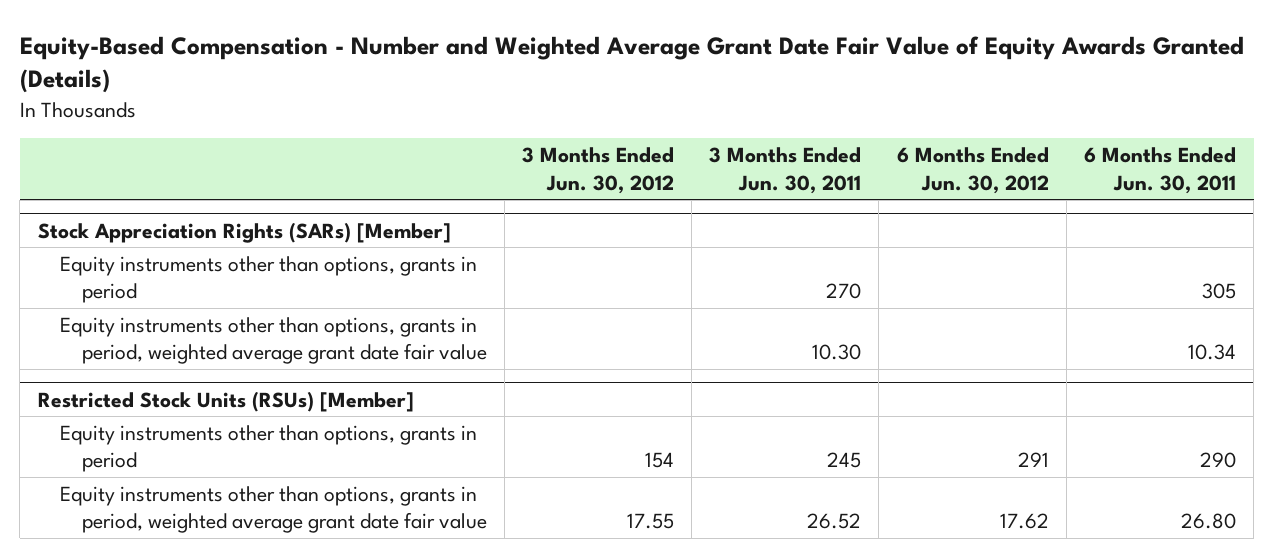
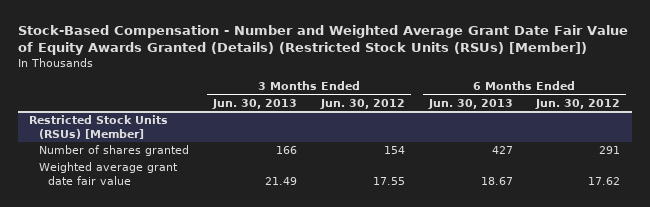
[19,35,1244,94] Equity-Based Compensation - Number and Weighted Average Grant Date Fair Value of Equity Awards Granted (Details) -> [17,24,628,55] Stock-Based Compensation - Number and Weighted Average Grant Date Fair Value of Equity Awards Granted (Details) (Restricted Stock Units (RSUs) [Member])
[709,147,862,194] 3 Months Ended Jun. 30, 2011 -> none
[1084,147,1237,194] 6 Months Ended Jun. 30, 2011 -> none
none -> [211,98,297,109] Jun. 30, 2013
none -> [427,98,513,109] Jun. 30, 2013
[37,221,451,243] Stock Appreciation Rights (SARs) [Member] -> none
[59,255,477,304] Equity instruments other than options, grants in period -> none
[59,316,487,365] Equity instruments other than options, grants in period, weighted average grant date fair value -> none
[59,424,477,473] Equity instruments other than options, grants in period -> [38,145,189,157] Number of shares granted
[59,485,487,534] Equity instruments other than options, grants in period, weighted average grant date fair value -> [38,162,178,185] Weighted average grant date fair value

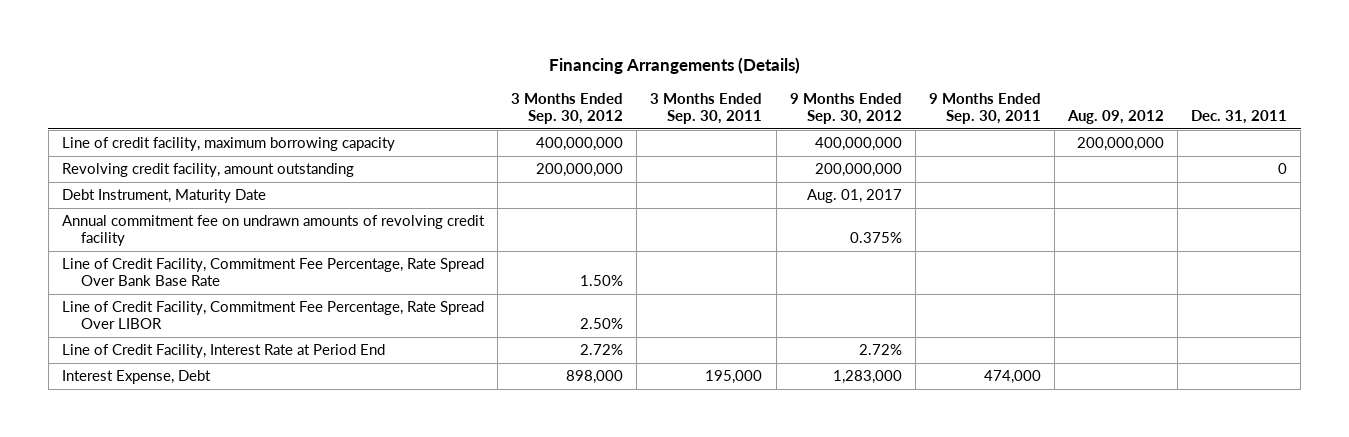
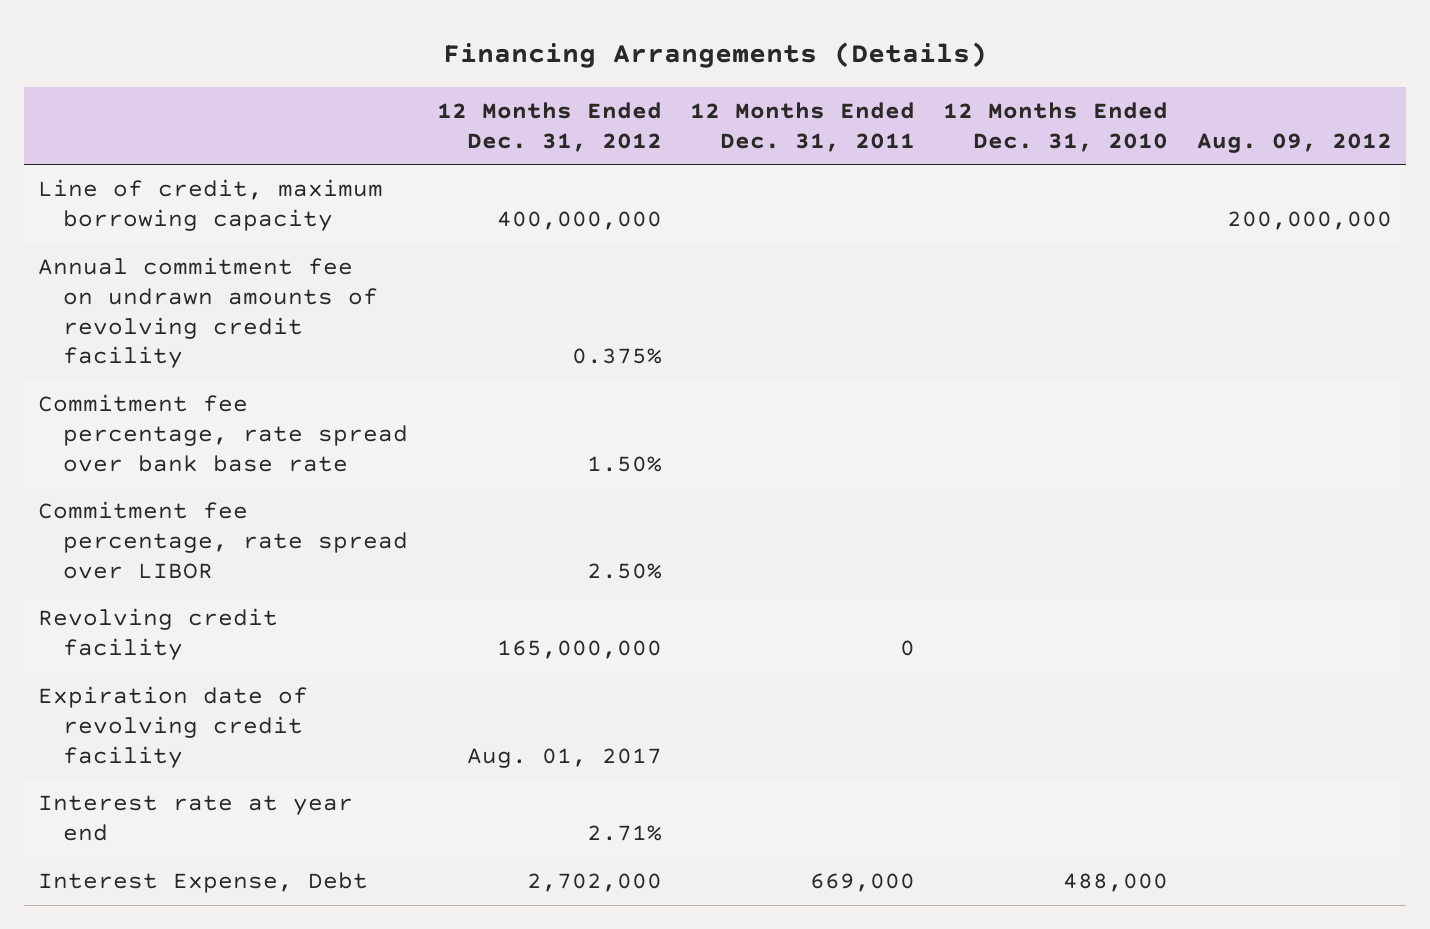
[511,92,624,124] 3 Months Ended Sep. 30, 2012 -> none
[650,92,763,124] 3 Months Ended Sep. 30, 2011 -> none
[789,92,902,124] 9 Months Ended Sep. 30, 2012 -> none
[928,92,1041,124] 9 Months Ended Sep. 30, 2011 -> none
[1191,109,1288,124] Dec. 31, 2011 -> none
none -> [436,102,662,152] 12 Months Ended Dec. 31, 2012
none -> [690,102,916,152] 12 Months Ended Dec. 31, 2011
none -> [943,102,1169,152] 12 Months Ended Dec. 31, 2010
[61,163,354,178] Revolving credit facility, amount outstanding -> none
[61,189,266,204] Debt Instrument, Maturity Date -> none
[61,137,395,152] Line of credit facility, maximum borrowing capacity -> [37,179,383,231] Line of credit, maximum borrowing capacity
[61,258,484,287] Line of Credit Facility, Commitment Fee Percentage, Rate Spread Over Bank Base Rate -> [37,394,409,472] Commitment fee percentage, rate spread over bank base rate
[61,301,484,330] Line of Credit Facility, Commitment Fee Percentage, Rate Spread Over LIBOR -> [37,501,409,579] Commitment fee percentage, rate spread over LIBOR
none -> [37,608,278,660] Revolving credit facility
none -> [37,686,308,768] Expiration date of revolving credit facility
[61,344,385,359] Line of Credit Facility, Interest Rate at Period End -> [37,795,353,841] Interest rate at year end

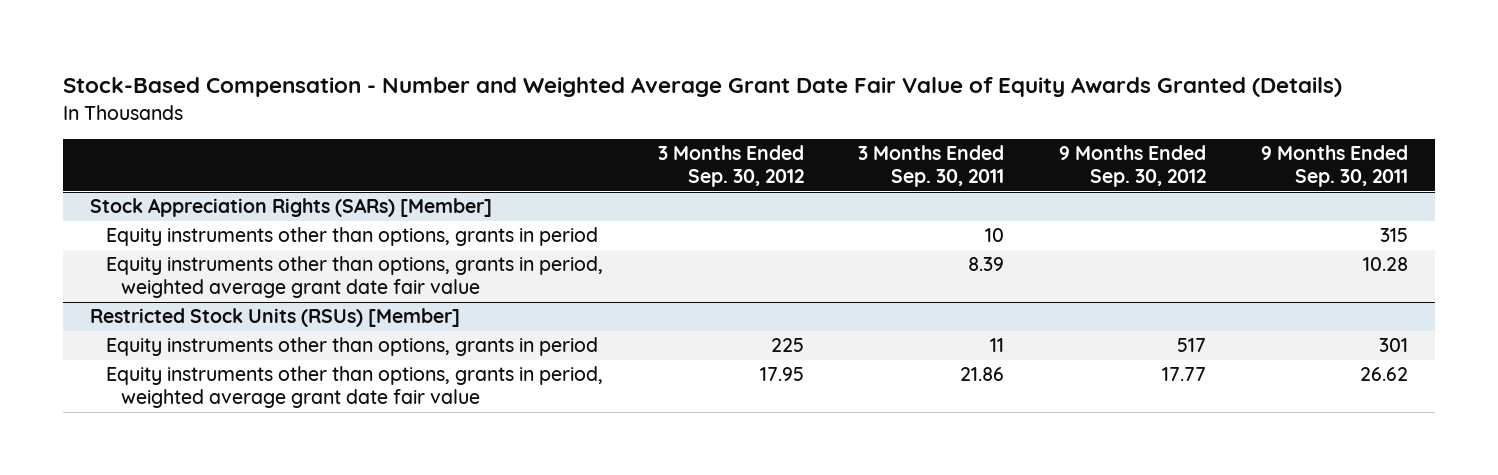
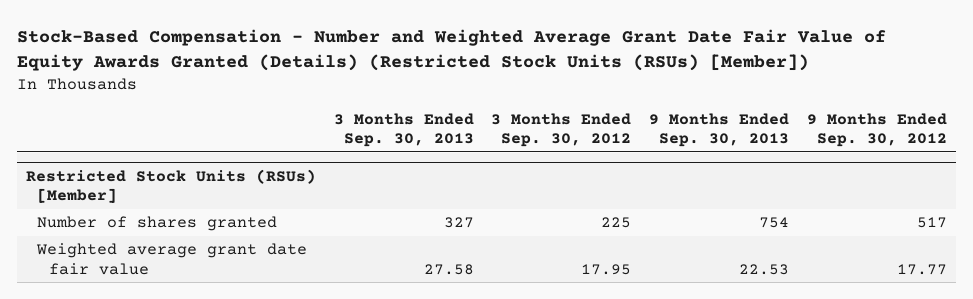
[62,77,1342,98] Stock-Based Compensation - Number and Weighted Average Grant Date Fair Value of Equity Awards Granted (Details) -> [16,29,886,72] Stock-Based Compensation - Number and Weighted Average Grant Date Fair Value of Equity Awards Granted (Details) (Restricted Stock Units (RSUs) [Member])
[858,145,1005,188] 3 Months Ended Sep. 30, 2011 -> none
[1260,145,1408,188] 9 Months Ended Sep. 30, 2011 -> none
none -> [333,112,474,148] 3 Months Ended Sep. 30, 2013
none -> [649,112,790,148] 9 Months Ended Sep. 30, 2013
[90,198,493,218] Stock Appreciation Rights (SARs) [Member] -> none
[105,227,598,247] Equity instruments other than options, grants in period -> none
[105,256,603,299] Equity instruments other than options, grants in period, weighted average grant date fair value -> none
[105,337,598,357] Equity instruments other than options, grants in period -> [37,216,278,232] Number of shares granted
[105,366,603,409] Equity instruments other than options, grants in period, weighted average grant date fair value -> [36,243,308,275] Weighted average grant date fair value

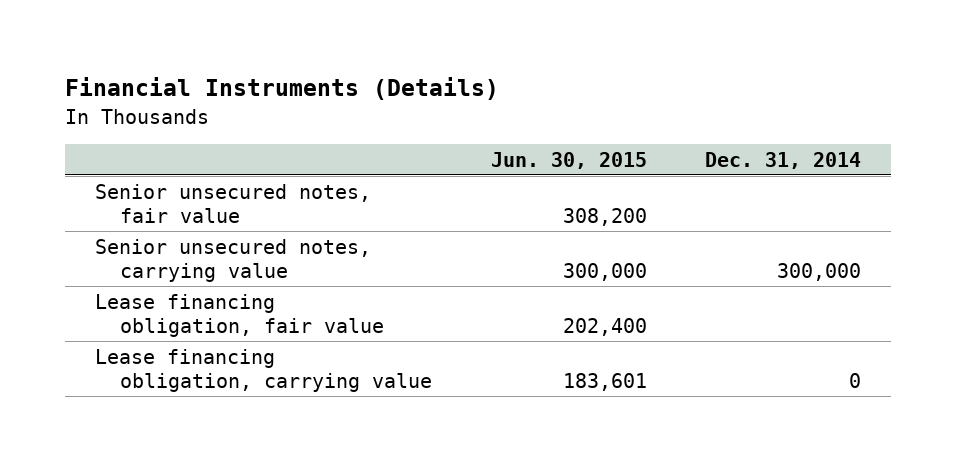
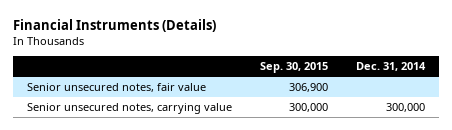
[490,151,647,169] Jun. 30, 2015 -> none
none -> [260,62,329,74] Sep. 30, 2015
[94,293,385,338] Lease financing obligation, fair value -> none
[94,348,433,393] Lease financing obligation, carrying value -> none

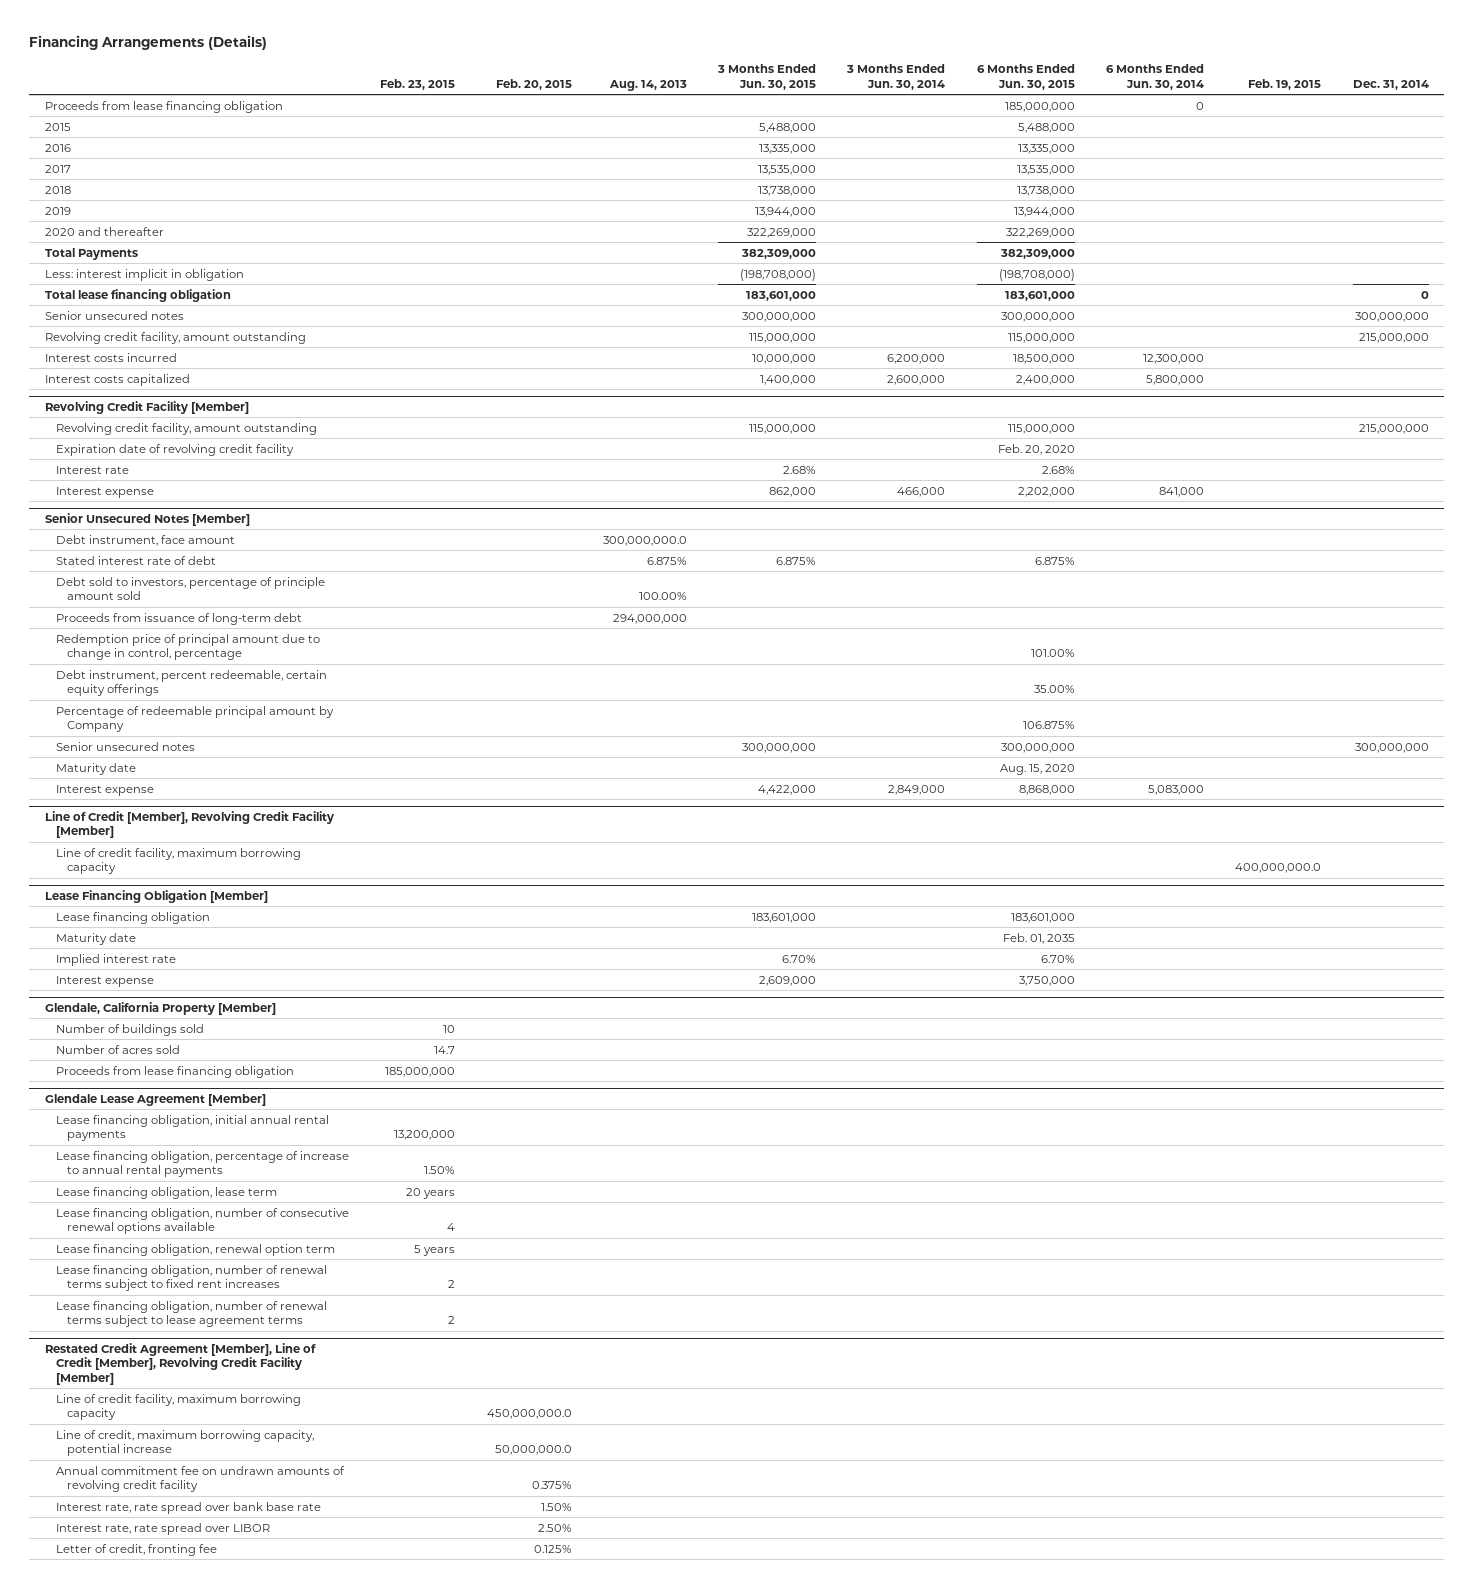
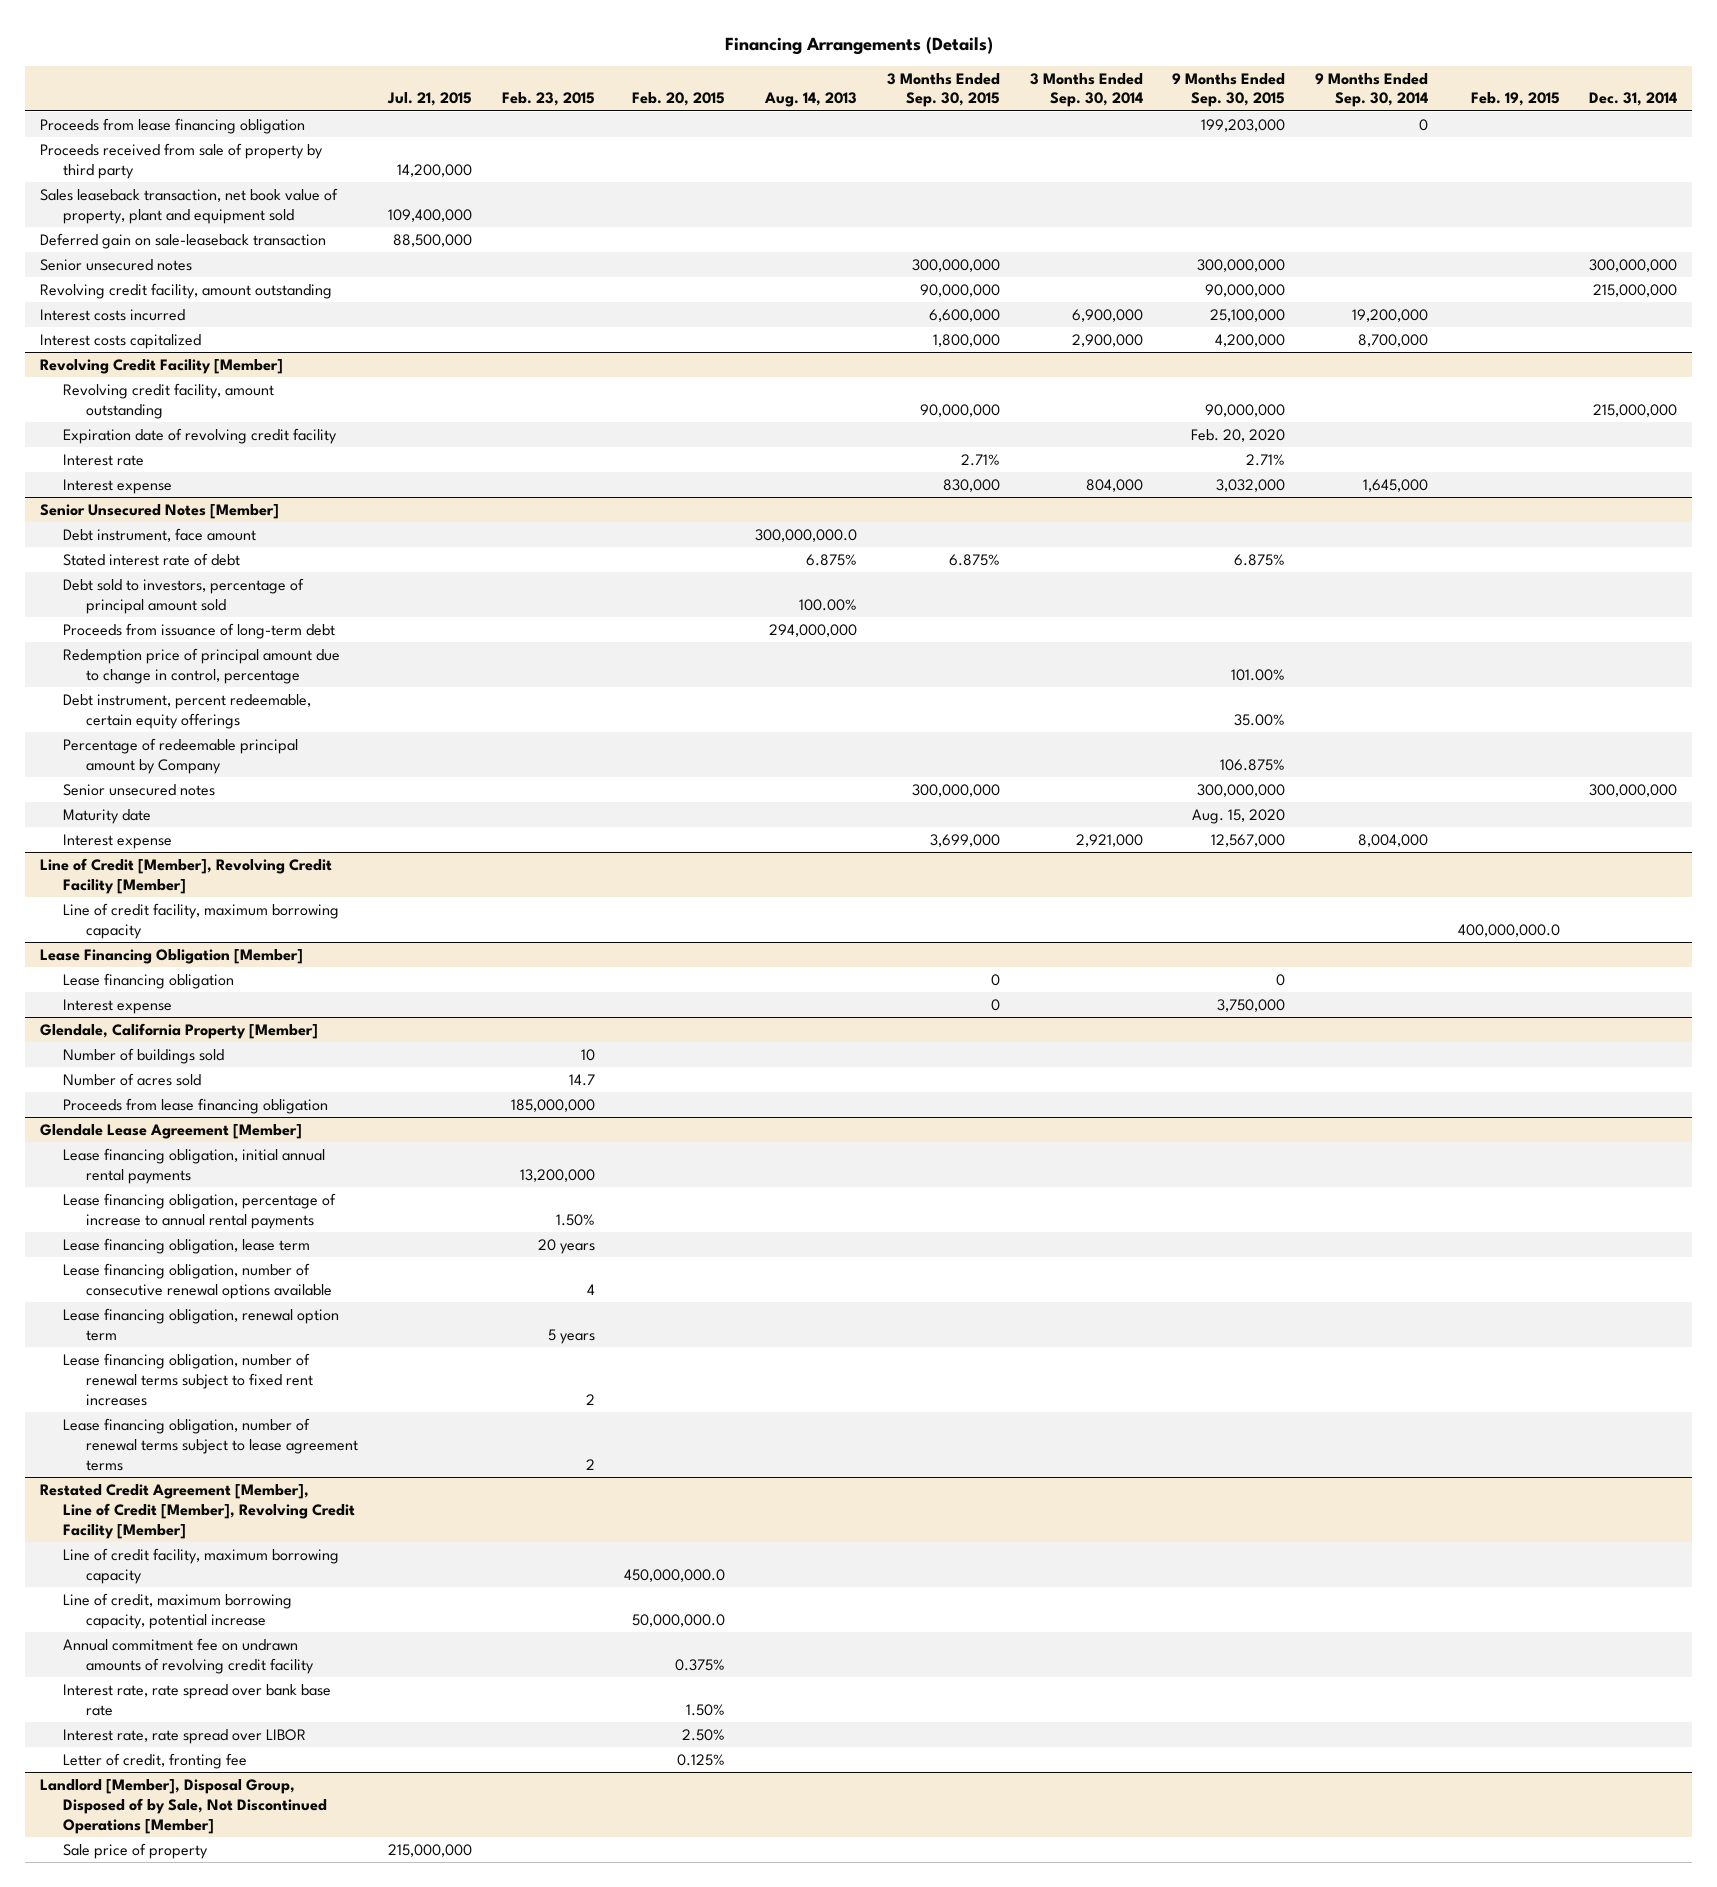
[717,64,817,90] 3 Months Ended Jun. 30, 2015 -> none
[846,64,946,90] 3 Months Ended Jun. 30, 2014 -> none
[976,64,1075,90] 6 Months Ended Jun. 30, 2015 -> none
[1106,64,1205,90] 6 Months Ended Jun. 30, 2014 -> none
none -> [386,92,472,107] Jul. 21, 2015
none -> [886,72,1000,108] 3 Months Ended Sep. 30, 2015
none -> [1029,72,1143,108] 3 Months Ended Sep. 30, 2014
none -> [1172,72,1286,108] 9 Months Ended Sep. 30, 2015
none -> [1314,72,1428,108] 9 Months Ended Sep. 30, 2014
[44,122,71,131] 2015 -> none
[44,143,71,152] 2016 -> none
[44,164,71,173] 2017 -> none
[44,185,71,194] 2018 -> none
[44,206,71,215] 2019 -> none
[44,226,164,236] 2020 and thereafter -> none
[44,247,138,260] Total Payments -> none
[44,268,244,281] Less: interest implicit in obligation -> none
[44,288,231,302] Total lease financing obligation -> none
none -> [39,142,323,179] Proceeds received from sale of property by third party
none -> [39,187,338,224] Sales leaseback transaction, net book value of property, plant and equipment sold
none -> [39,232,326,249] Deferred gain on sale-leaseback transaction
[55,576,325,601] Debt sold to investors, percentage of principle amount sold -> [63,577,305,614] Debt sold to investors, percentage of principal amount sold
[55,932,136,945] Maturity date -> none
[55,953,176,966] Implied interest rate -> none
none -> [39,1778,328,1834] Landlord [Member], Disposal Group, Disposed of by Sale, Not Discontinued Operations [Member]
none -> [63,1842,209,1859] Sale price of property

